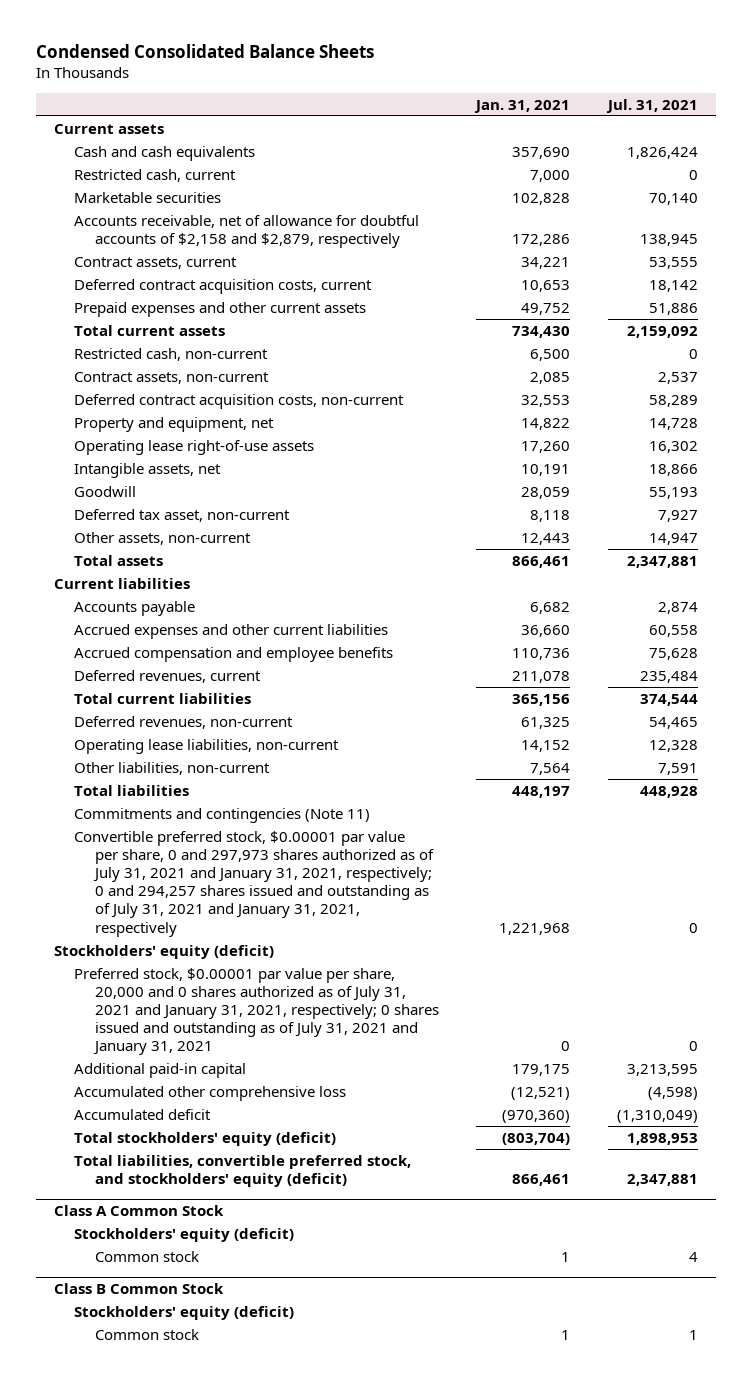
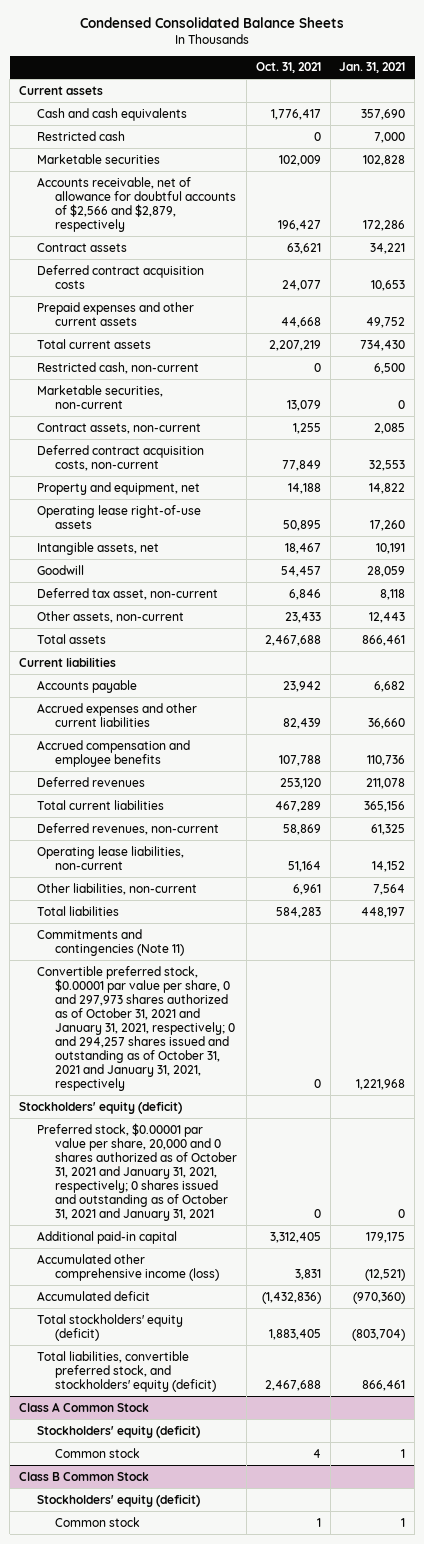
[605,98,698,113] Jul. 31, 2021 -> none
none -> [255,62,321,74] Oct. 31, 2021
[74,168,237,182] Restricted cash, current -> [37,130,126,141] Restricted cash
[74,214,420,248] Accounts receivable, net of allowance for doubtful accounts of $2,158 and $2,879, respectively -> [37,176,237,232] Accounts receivable, net of allowance for doubtful accounts of $2,566 and $2,879, respectively
[74,256,238,269] Contract assets, current -> [37,242,128,252] Contract assets
[74,278,373,294] Deferred contract acquisition costs, current -> [37,264,205,289] Deferred contract acquisition costs
none -> [37,384,164,409] Marketable securities, non-current
[74,669,262,683] Deferred revenues, current -> [37,776,146,787] Deferred revenues
[74,830,434,937] Convertible preferred stock, $0.00001 par value per share, 0 and 297,973 shares authorized as of July 31, 2021 and January 31, 2021, respectively; 0 and 294,257 shares issued and outstanding as of July 31, 2021 and January 31, 2021, respectively -> [37,965,236,1091] Convertible preferred stock, $0.00001 par value per share, 0 and 297,973 shares authorized as of October 31, 2021 and January 31, 2021, respectively; 0 and 294,257 shares issued and outstanding as of October 31, 2021 and January 31, 2021, respectively
[74,967,439,1056] Preferred stock, $0.00001 par value per share, 20,000 and 0 shares authorized as of July 31, 2021 and January 31, 2021, respectively; 0 shares issued and outstanding as of July 31, 2021 and January 31, 2021 -> [37,1122,238,1221] Preferred stock, $0.00001 par value per share, 20,000 and 0 shares authorized as of October 31, 2021 and January 31, 2021, respectively; 0 shares issued and outstanding as of October 31, 2021 and January 31, 2021
[74,1085,347,1101] Accumulated other comprehensive loss -> [37,1253,220,1281] Accumulated other comprehensive income (loss)

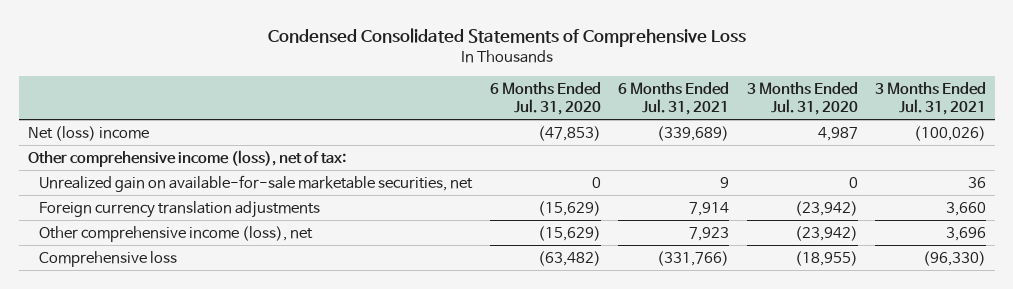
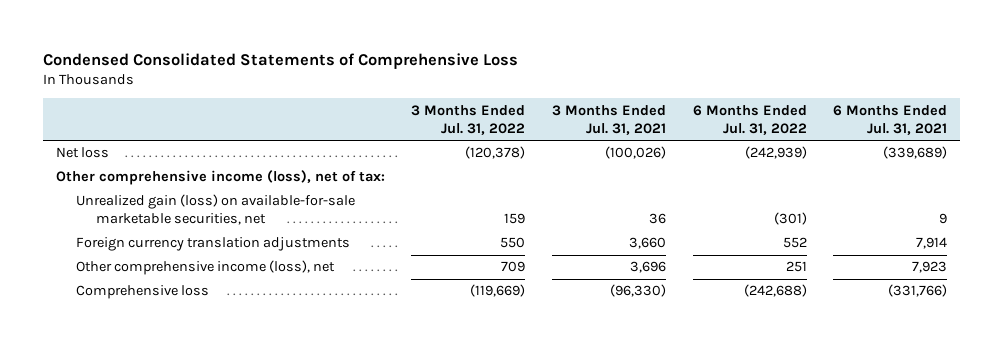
[489,82,601,116] 6 Months Ended Jul. 31, 2020 -> none
[746,82,858,116] 3 Months Ended Jul. 31, 2020 -> none
none -> [411,104,526,135] 3 Months Ended Jul. 31, 2022
none -> [692,104,807,135] 6 Months Ended Jul. 31, 2022
[27,125,149,141] Net (loss) income -> [55,147,109,159] Net loss
[39,174,474,192] Unrealized gain on available-for-sale marketable securities, net -> [76,194,356,226] Unrealized gain (loss) on available-for-sale marketable securities, net

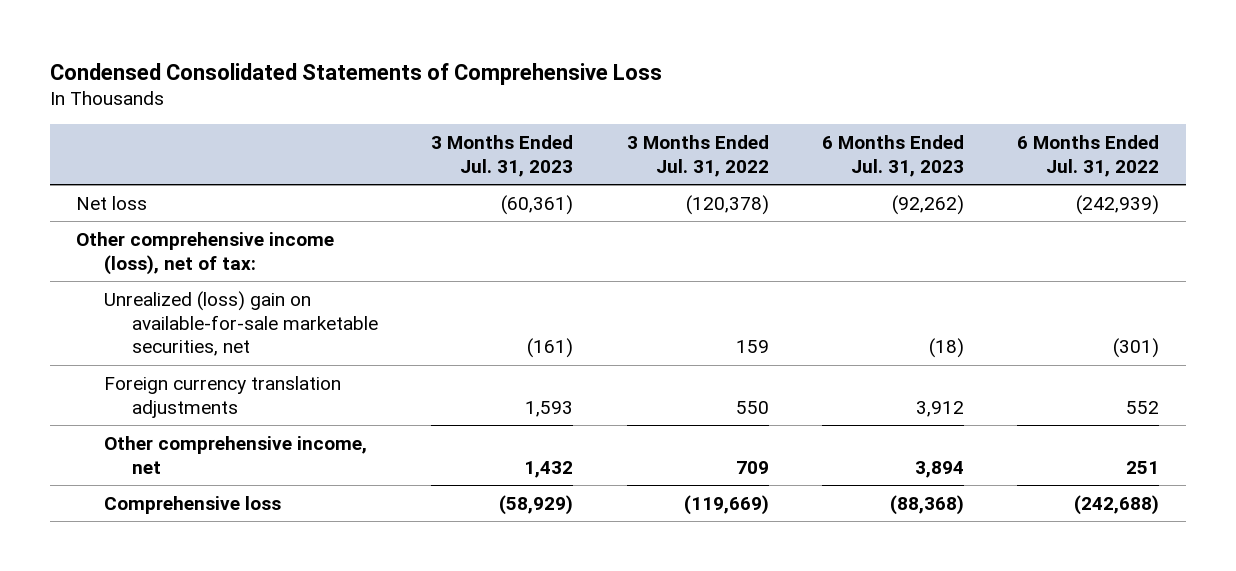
[552,104,667,135] 3 Months Ended Jul. 31, 2021 -> none
[833,104,948,135] 6 Months Ended Jul. 31, 2021 -> none
none -> [431,135,574,177] 3 Months Ended Jul. 31, 2023
none -> [821,135,964,177] 6 Months Ended Jul. 31, 2023
[76,194,356,226] Unrealized gain (loss) on available-for-sale marketable securities, net -> [104,290,379,357] Unrealized (loss) gain on available-for-sale marketable securities, net
[76,260,336,276] Other comprehensive income (loss), net -> [104,435,368,474] Other comprehensive income, net

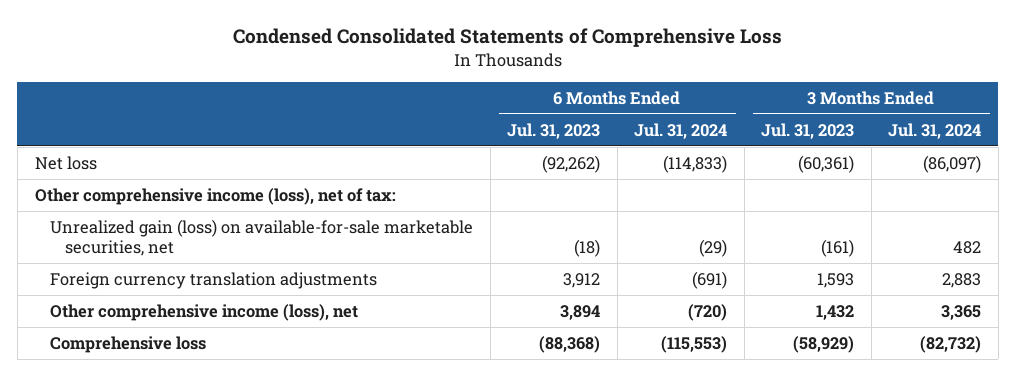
[626,135,769,177] 3 Months Ended Jul. 31, 2022 -> none
[1017,135,1160,177] 6 Months Ended Jul. 31, 2022 -> none
none -> [634,122,728,139] Jul. 31, 2024
none -> [888,122,982,139] Jul. 31, 2024
[104,290,379,357] Unrealized (loss) gain on available-for-sale marketable securities, net -> [49,218,473,256] Unrealized gain (loss) on available-for-sale marketable securities, net
[104,435,368,474] Other comprehensive income, net -> [49,303,358,321] Other comprehensive income (loss), net

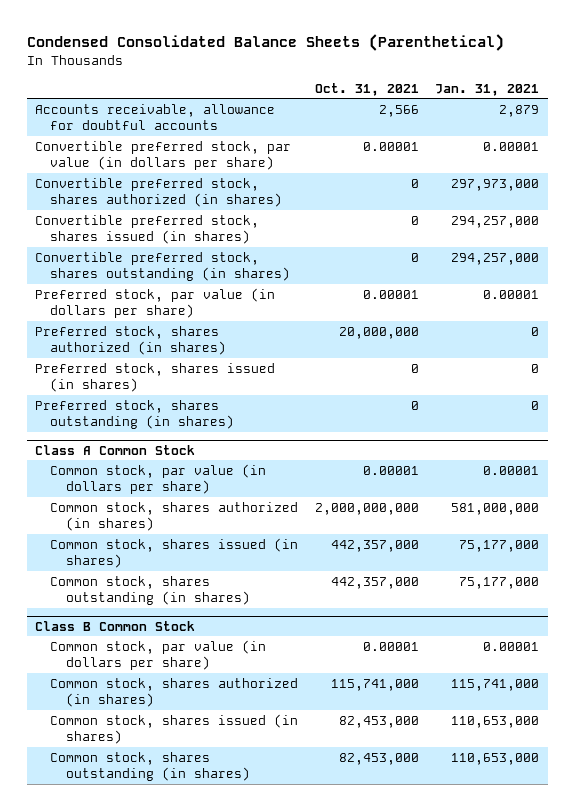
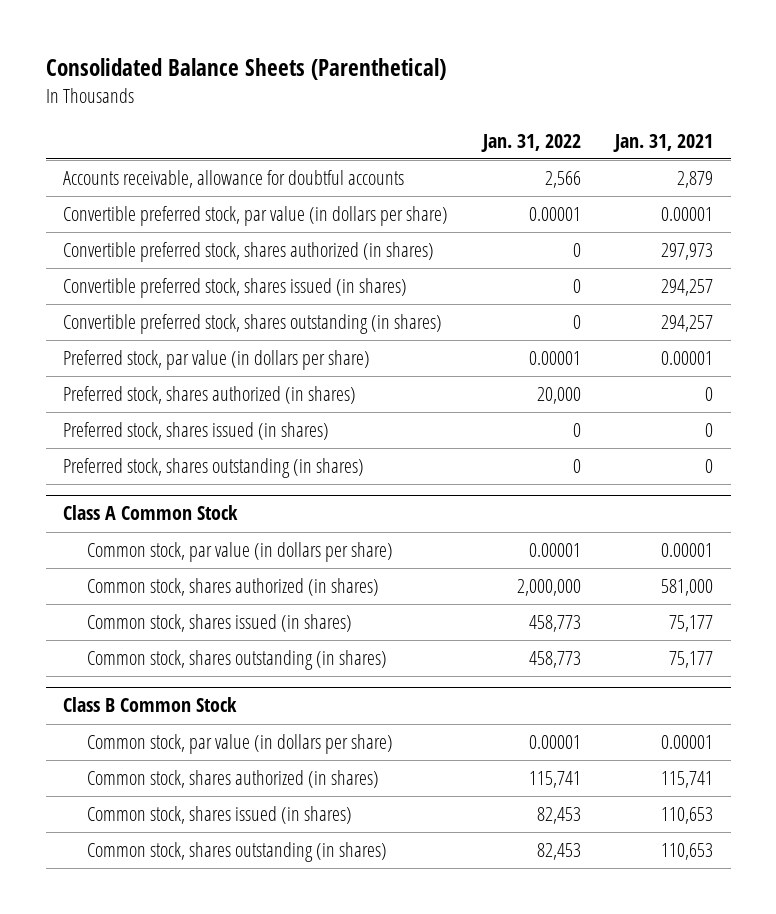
[27,34,505,52] Condensed Consolidated Balance Sheets (Parenthetical) -> [45,58,446,81] Consolidated Balance Sheets (Parenthetical)
[314,82,419,96] Oct. 31, 2021 -> none
none -> [480,133,581,152] Jan. 31, 2022
[451,178,540,191] 297,973,000 -> [661,243,714,261] 297,973
[451,215,540,228] 294,257,000 -> [661,279,714,297] 294,257
[451,252,540,265] 294,257,000 -> [661,315,714,333] 294,257
[451,502,540,515] 581,000,000 -> [661,579,714,597] 581,000
[459,539,540,552] 75,177,000 -> [669,615,714,633] 75,177
[459,576,540,589] 75,177,000 -> [669,651,714,669] 75,177
[451,678,540,691] 115,741,000 -> [661,771,714,789] 115,741
[451,715,540,728] 110,653,000 -> [661,807,714,825] 110,653
[451,752,540,765] 110,653,000 -> [661,843,714,861] 110,653

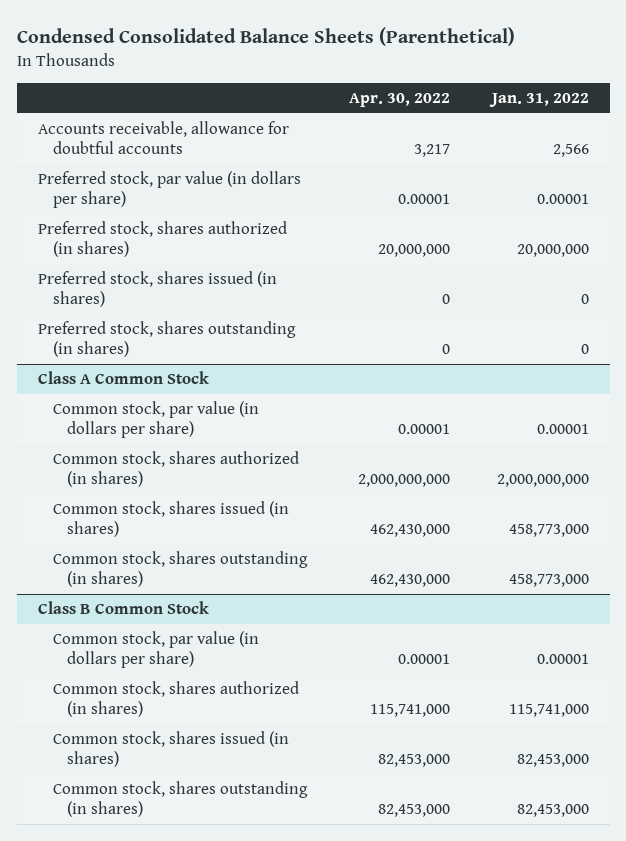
[45,58,446,81] Consolidated Balance Sheets (Parenthetical) -> [16,26,515,46] Condensed Consolidated Balance Sheets (Parenthetical)
[613,133,714,152] Jan. 31, 2021 -> none
none -> [348,92,450,107] Apr. 30, 2022
[63,206,449,227] Convertible preferred stock, par value (in dollars per share) -> none
[63,242,435,263] Convertible preferred stock, shares authorized (in shares) -> none
[63,278,408,299] Convertible preferred stock, shares issued (in shares) -> none
[63,314,443,335] Convertible preferred stock, shares outstanding (in shares) -> none
[536,387,581,405] 20,000 -> [516,244,589,258] 20,000,000
[516,579,581,597] 2,000,000 -> [496,474,589,488] 2,000,000,000
[528,615,581,633] 458,773 -> [508,524,589,538] 458,773,000
[528,651,581,669] 458,773 -> [508,574,589,588] 458,773,000
[528,771,581,789] 115,741 -> [508,704,589,718] 115,741,000
[536,807,581,825] 82,453 -> [516,754,589,768] 82,453,000
[536,843,581,861] 82,453 -> [516,804,589,818] 82,453,000

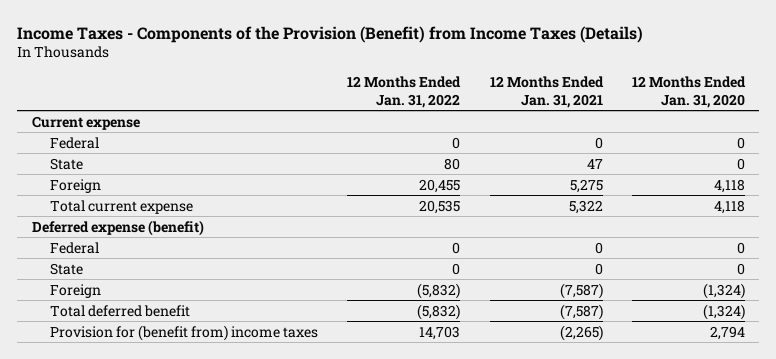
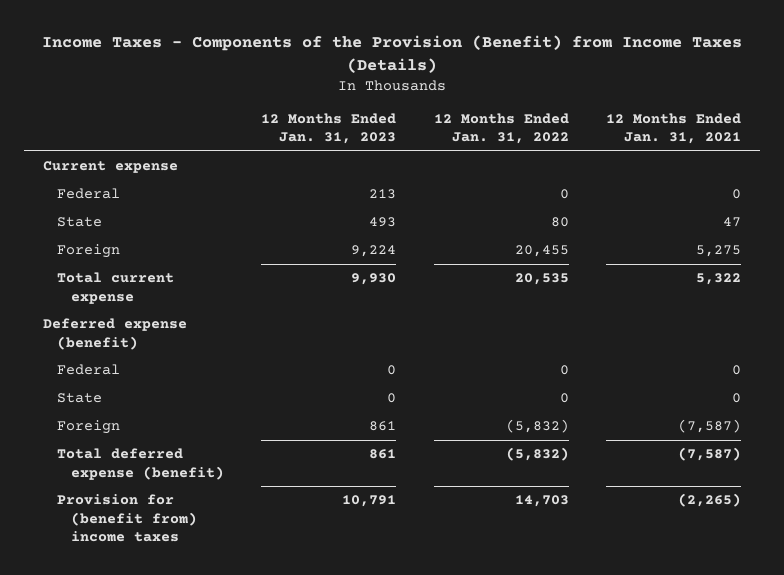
[631,75,746,108] 12 Months Ended Jan. 31, 2020 -> none
none -> [261,112,397,145] 12 Months Ended Jan. 31, 2023
[50,304,191,317] Total deferred benefit -> [56,448,224,480] Total deferred expense (benefit)

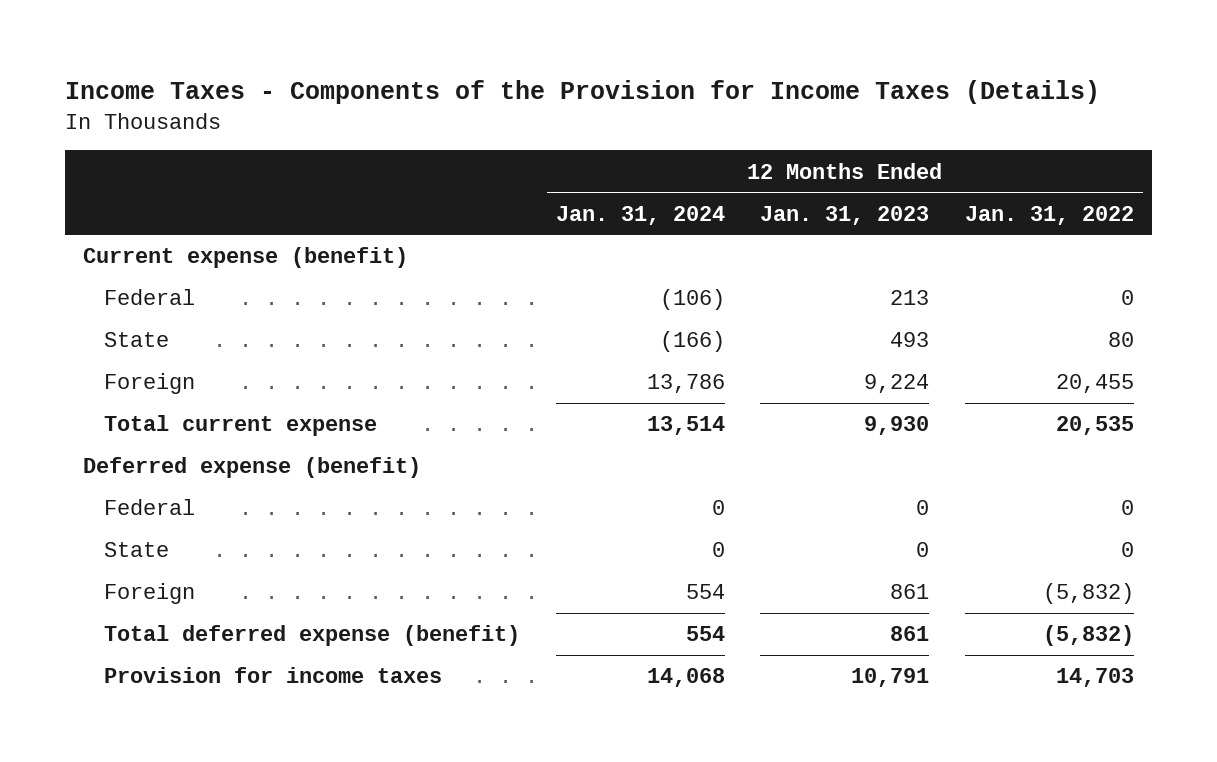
[41,34,742,73] Income Taxes - Components of the Provision (Benefit) from Income Taxes (Details) -> [65,80,1101,105] Income Taxes - Components of the Provision for Income Taxes (Details)
[605,112,741,145] 12 Months Ended Jan. 31, 2021 -> none
none -> [555,205,725,225] Jan. 31, 2024
[42,161,178,174] Current expense -> [83,247,409,269] Current expense (benefit)
[56,494,197,543] Provision for (benefit from) income taxes -> [103,667,442,684] Provision for income taxes

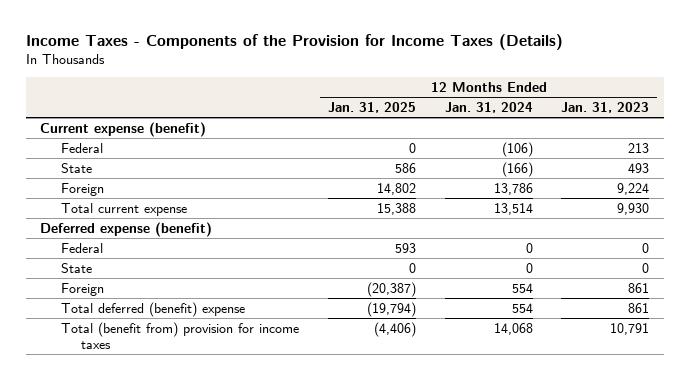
[964,205,1134,225] Jan. 31, 2022 -> none
none -> [327,102,416,114] Jan. 31, 2025
[103,625,520,647] Total deferred expense (benefit) -> [60,301,245,317] Total deferred (benefit) expense
[103,667,442,684] Provision for income taxes -> [60,321,299,349] Total (benefit from) provision for income taxes

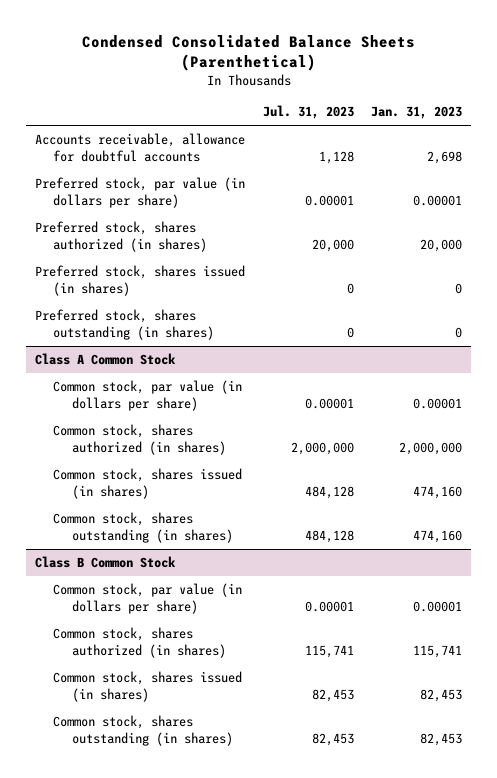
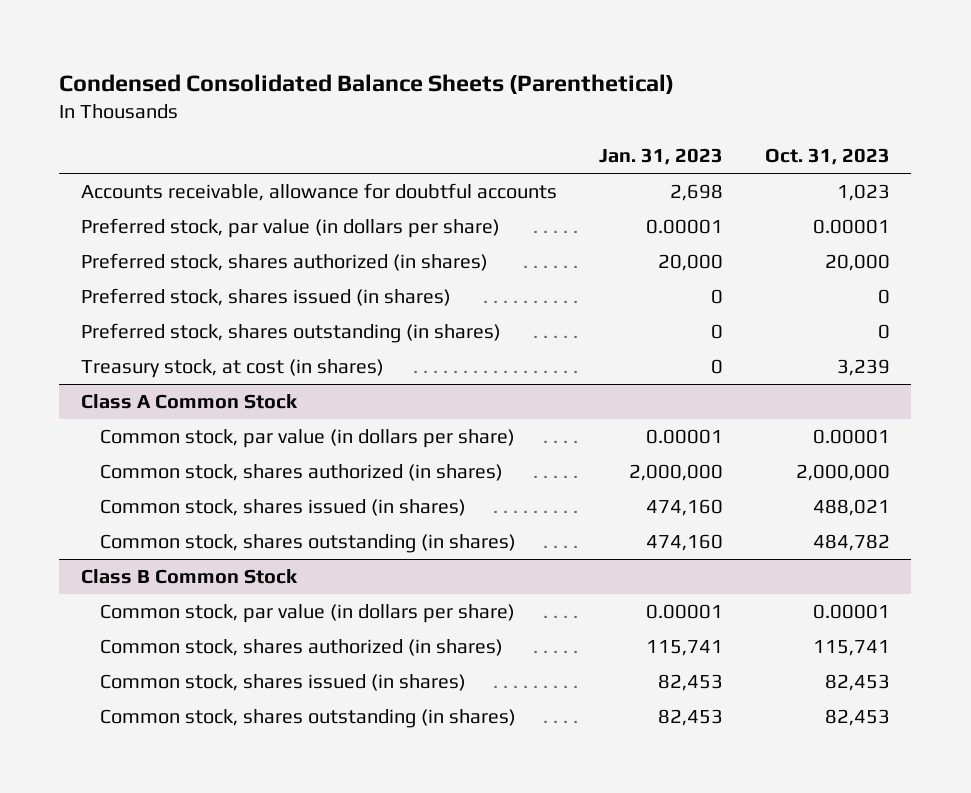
[262,105,354,120] Jul. 31, 2023 -> none
none -> [765,148,891,166] Oct. 31, 2023
none -> [80,359,384,379] Treasury stock, at cost (in shares)

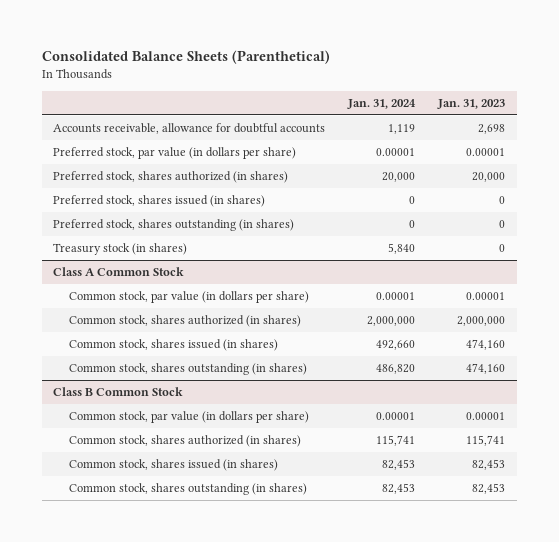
[59,73,675,94] Condensed Consolidated Balance Sheets (Parenthetical) -> [41,50,330,65] Consolidated Balance Sheets (Parenthetical)
[765,148,891,166] Oct. 31, 2023 -> none
none -> [347,98,417,109] Jan. 31, 2024
[80,359,384,379] Treasury stock, at cost (in shares) -> [53,243,188,256] Treasury stock (in shares)

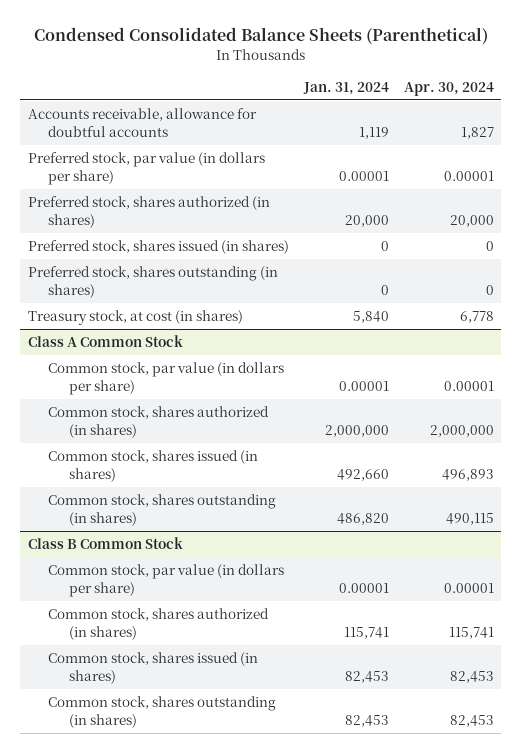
[41,50,330,65] Consolidated Balance Sheets (Parenthetical) -> [33,27,488,46] Condensed Consolidated Balance Sheets (Parenthetical)
[437,98,506,109] Jan. 31, 2023 -> none
none -> [403,81,494,96] Apr. 30, 2024
[53,243,188,256] Treasury stock (in shares) -> [27,310,243,326] Treasury stock, at cost (in shares)

